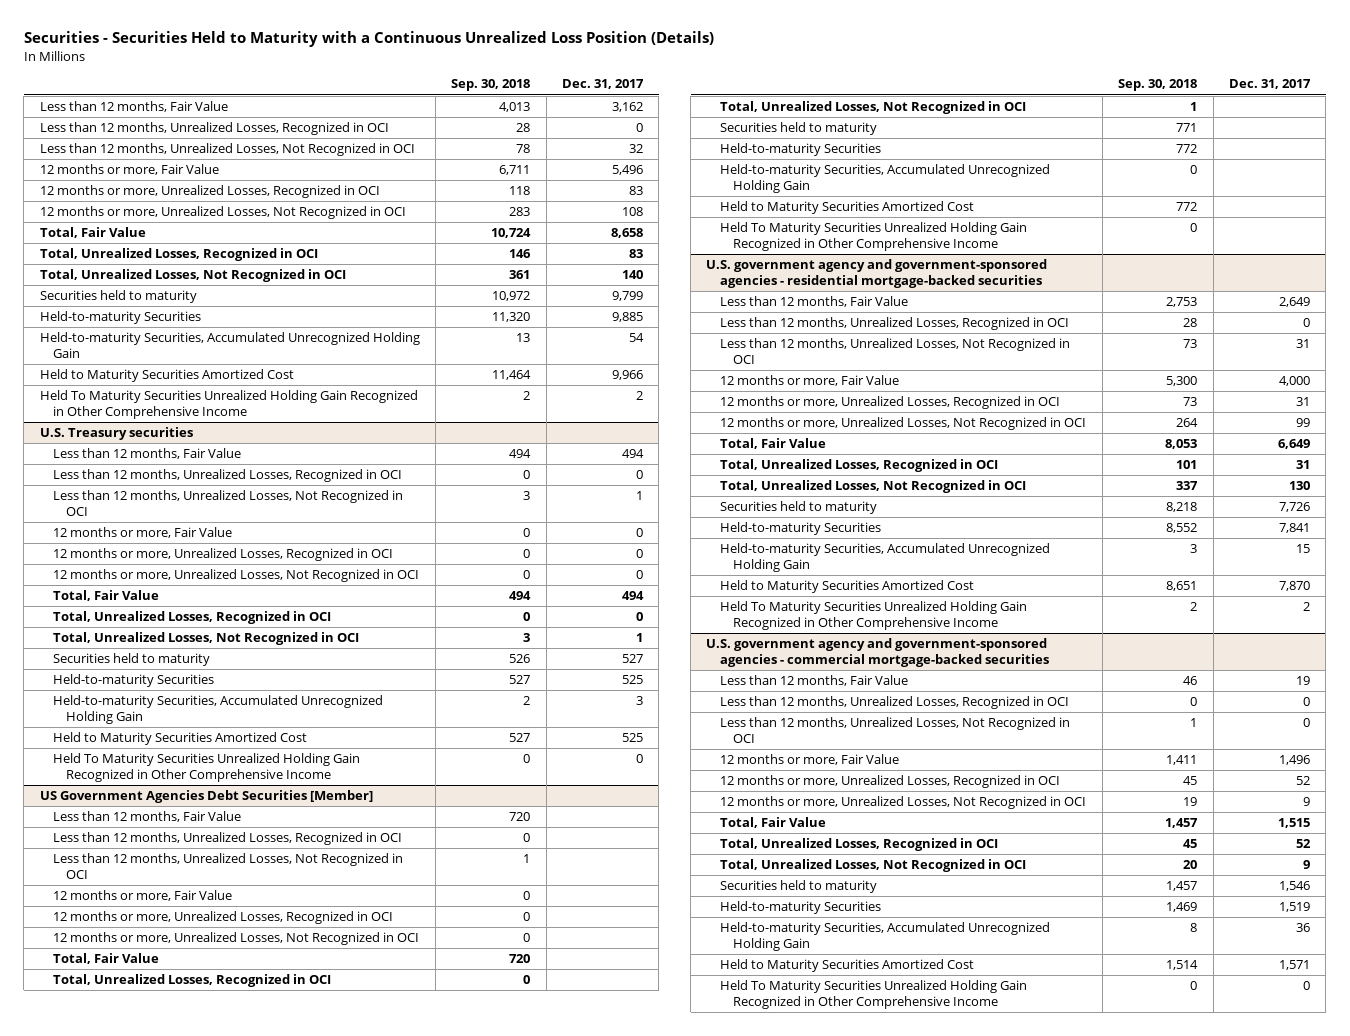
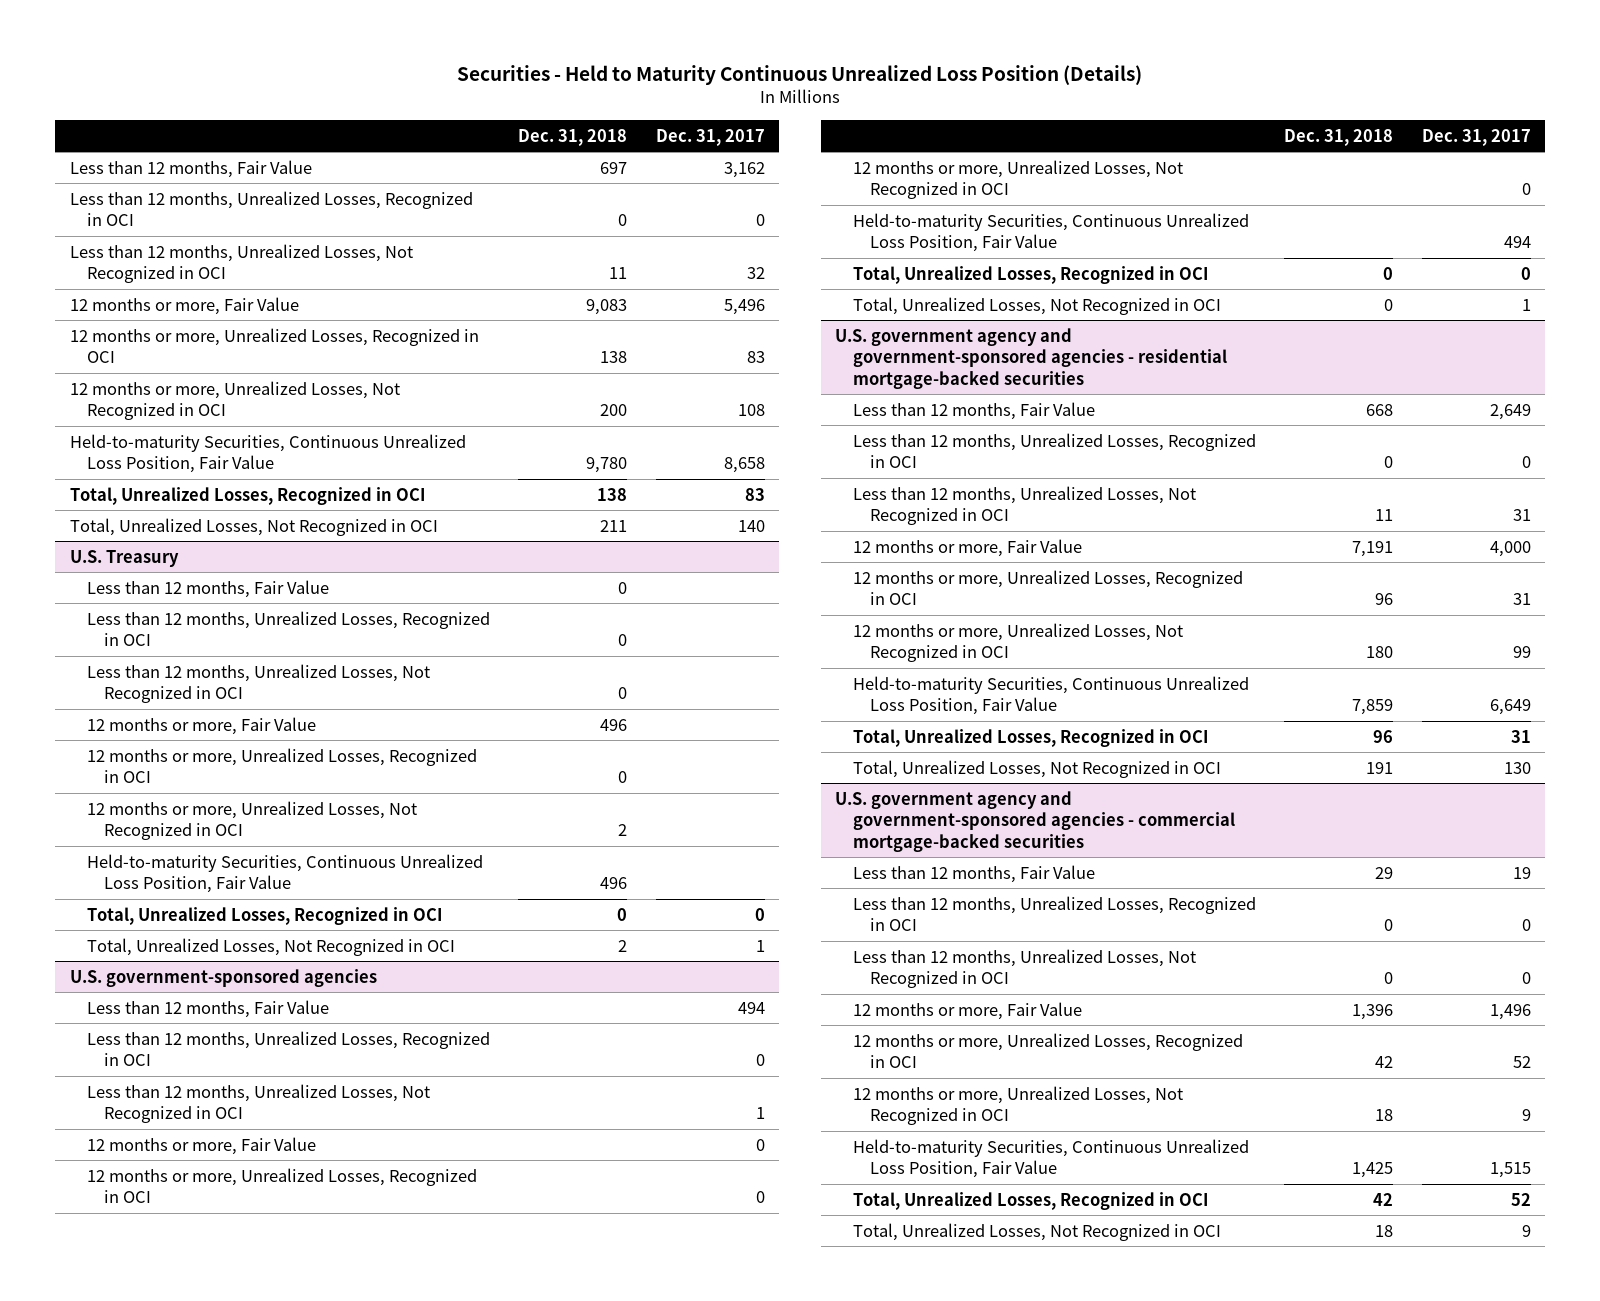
[23,31,714,48] Securities - Securities Held to Maturity with a Continuous Unrealized Loss Position (Details) -> [457,65,1143,86] Securities - Held to Maturity Continuous Unrealized Loss Position (Details)
[451,79,531,92] Sep. 30, 2018 -> none
none -> [518,128,628,146] Dec. 31, 2018
[39,227,146,239] Total, Fair Value -> [69,433,466,474] Held-to-maturity Securities, Continuous Unrealized Loss Position, Fair Value
[39,290,197,304] Securities held to maturity -> none
[39,311,201,325] Held-to-maturity Securities -> none
[39,332,420,358] Held-to-maturity Securities, Accumulated Unrecognized Holding Gain -> none
[39,369,294,383] Held to Maturity Securities Amortized Cost -> none
[39,390,418,419] Held To Maturity Securities Unrealized Holding Gain Recognized in Other Comprehensive Income -> none
[39,427,193,441] U.S. Treasury securities -> [69,549,179,567] U.S. Treasury
none -> [86,579,329,598] Less than 12 months, Fair Value
none -> [86,610,490,647] Less than 12 months, Unrealized Losses, Recognized in OCI
none -> [86,663,430,704] Less than 12 months, Unrealized Losses, Not Recognized in OCI
none -> [86,716,316,735] 12 months or more, Fair Value
none -> [86,747,477,784] 12 months or more, Unrealized Losses, Recognized in OCI
none -> [86,800,417,841] 12 months or more, Unrealized Losses, Not Recognized in OCI
none -> [86,853,483,894] Held-to-maturity Securities, Continuous Unrealized Loss Position, Fair Value
none -> [86,906,442,925] Total, Unrealized Losses, Recognized in OCI
none -> [86,937,455,956] Total, Unrealized Losses, Not Recognized in OCI
none -> [69,968,377,987] U.S. government-sponsored agencies
[52,590,159,602] Total, Fair Value -> [852,212,1249,253] Held-to-maturity Securities, Continuous Unrealized Loss Position, Fair Value
[52,653,210,667] Securities held to maturity -> none
[52,674,214,688] Held-to-maturity Securities -> none
[52,695,383,724] Held-to-maturity Securities, Accumulated Unrecognized Holding Gain -> none
[52,732,307,746] Held to Maturity Securities Amortized Cost -> none
[52,753,360,782] Held To Maturity Securities Unrealized Holding Gain Recognized in Other Comprehensive Income -> none
[39,790,373,804] US Government Agencies Debt Securities [Member] -> none
[52,811,241,823] Less than 12 months, Fair Value -> none
[52,832,402,846] Less than 12 months, Unrealized Losses, Recognized in OCI -> none
[52,853,403,879] Less than 12 months, Unrealized Losses, Not Recognized in OCI -> none
[52,890,232,902] 12 months or more, Fair Value -> none
[52,911,393,925] 12 months or more, Unrealized Losses, Recognized in OCI -> none
[52,932,419,946] 12 months or more, Unrealized Losses, Not Recognized in OCI -> none
[52,953,159,965] Total, Fair Value -> none
[52,974,331,988] Total, Unrealized Losses, Recognized in OCI -> none
[719,101,1026,115] Total, Unrealized Losses, Not Recognized in OCI -> none
[719,122,877,136] Securities held to maturity -> none
[719,143,881,157] Held-to-maturity Securities -> none
[719,164,1050,193] Held-to-maturity Securities, Accumulated Unrecognized Holding Gain -> none
[719,201,974,215] Held to Maturity Securities Amortized Cost -> none
[719,222,1027,251] Held To Maturity Securities Unrealized Holding Gain Recognized in Other Comprehensive Income -> none
[719,438,826,450] Total, Fair Value -> [852,675,1249,716] Held-to-maturity Securities, Continuous Unrealized Loss Position, Fair Value
[719,501,877,515] Securities held to maturity -> none
[719,522,881,536] Held-to-maturity Securities -> none
[719,543,1050,572] Held-to-maturity Securities, Accumulated Unrecognized Holding Gain -> none
[719,580,974,594] Held to Maturity Securities Amortized Cost -> none
[719,601,1027,630] Held To Maturity Securities Unrealized Holding Gain Recognized in Other Comprehensive Income -> none
[719,817,826,829] Total, Fair Value -> [852,1138,1249,1179] Held-to-maturity Securities, Continuous Unrealized Loss Position, Fair Value
[719,880,877,894] Securities held to maturity -> none
[719,901,881,915] Held-to-maturity Securities -> none
[719,922,1050,951] Held-to-maturity Securities, Accumulated Unrecognized Holding Gain -> none
[719,959,974,973] Held to Maturity Securities Amortized Cost -> none
[719,980,1027,1009] Held To Maturity Securities Unrealized Holding Gain Recognized in Other Comprehensive Income -> none

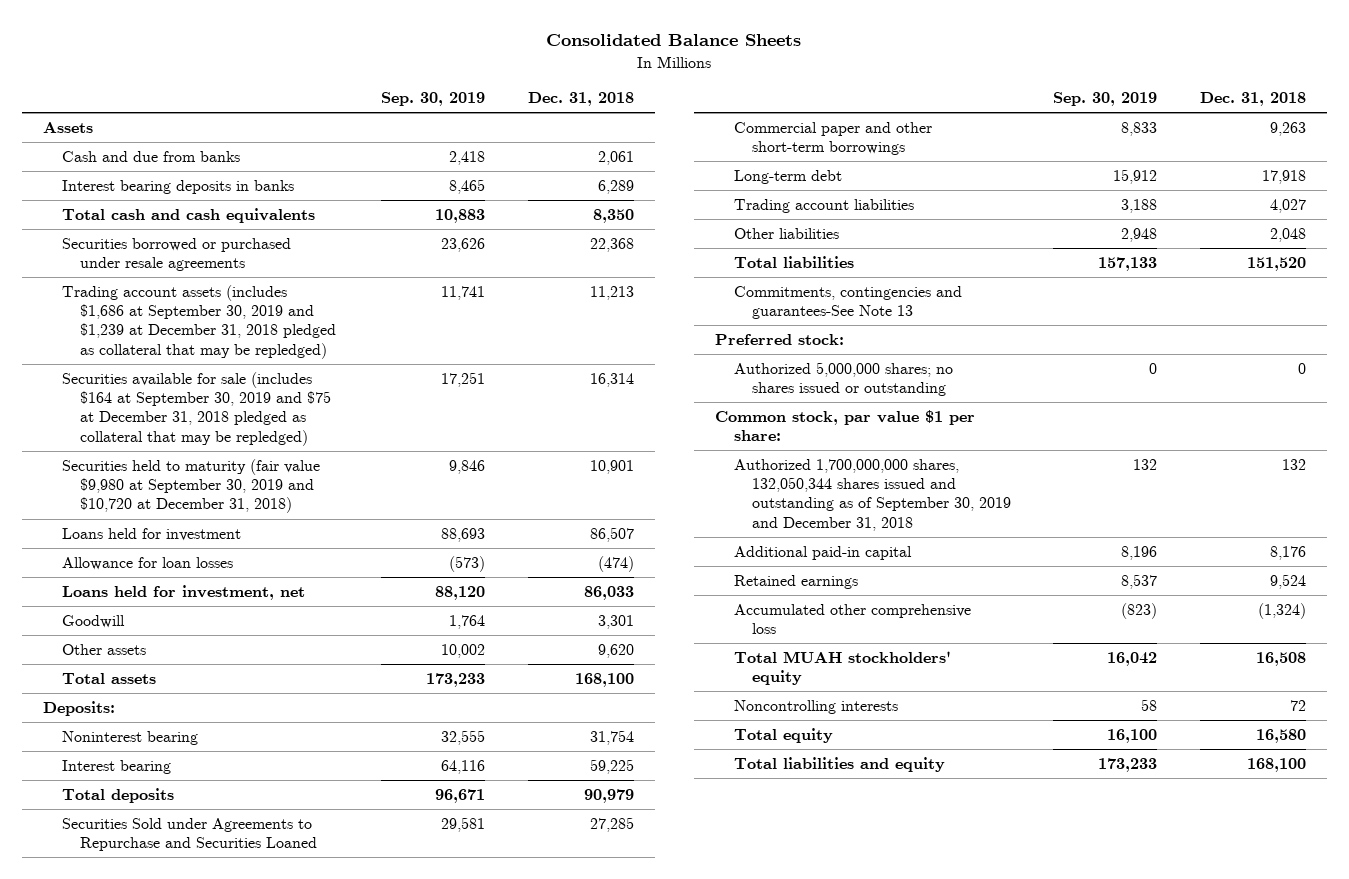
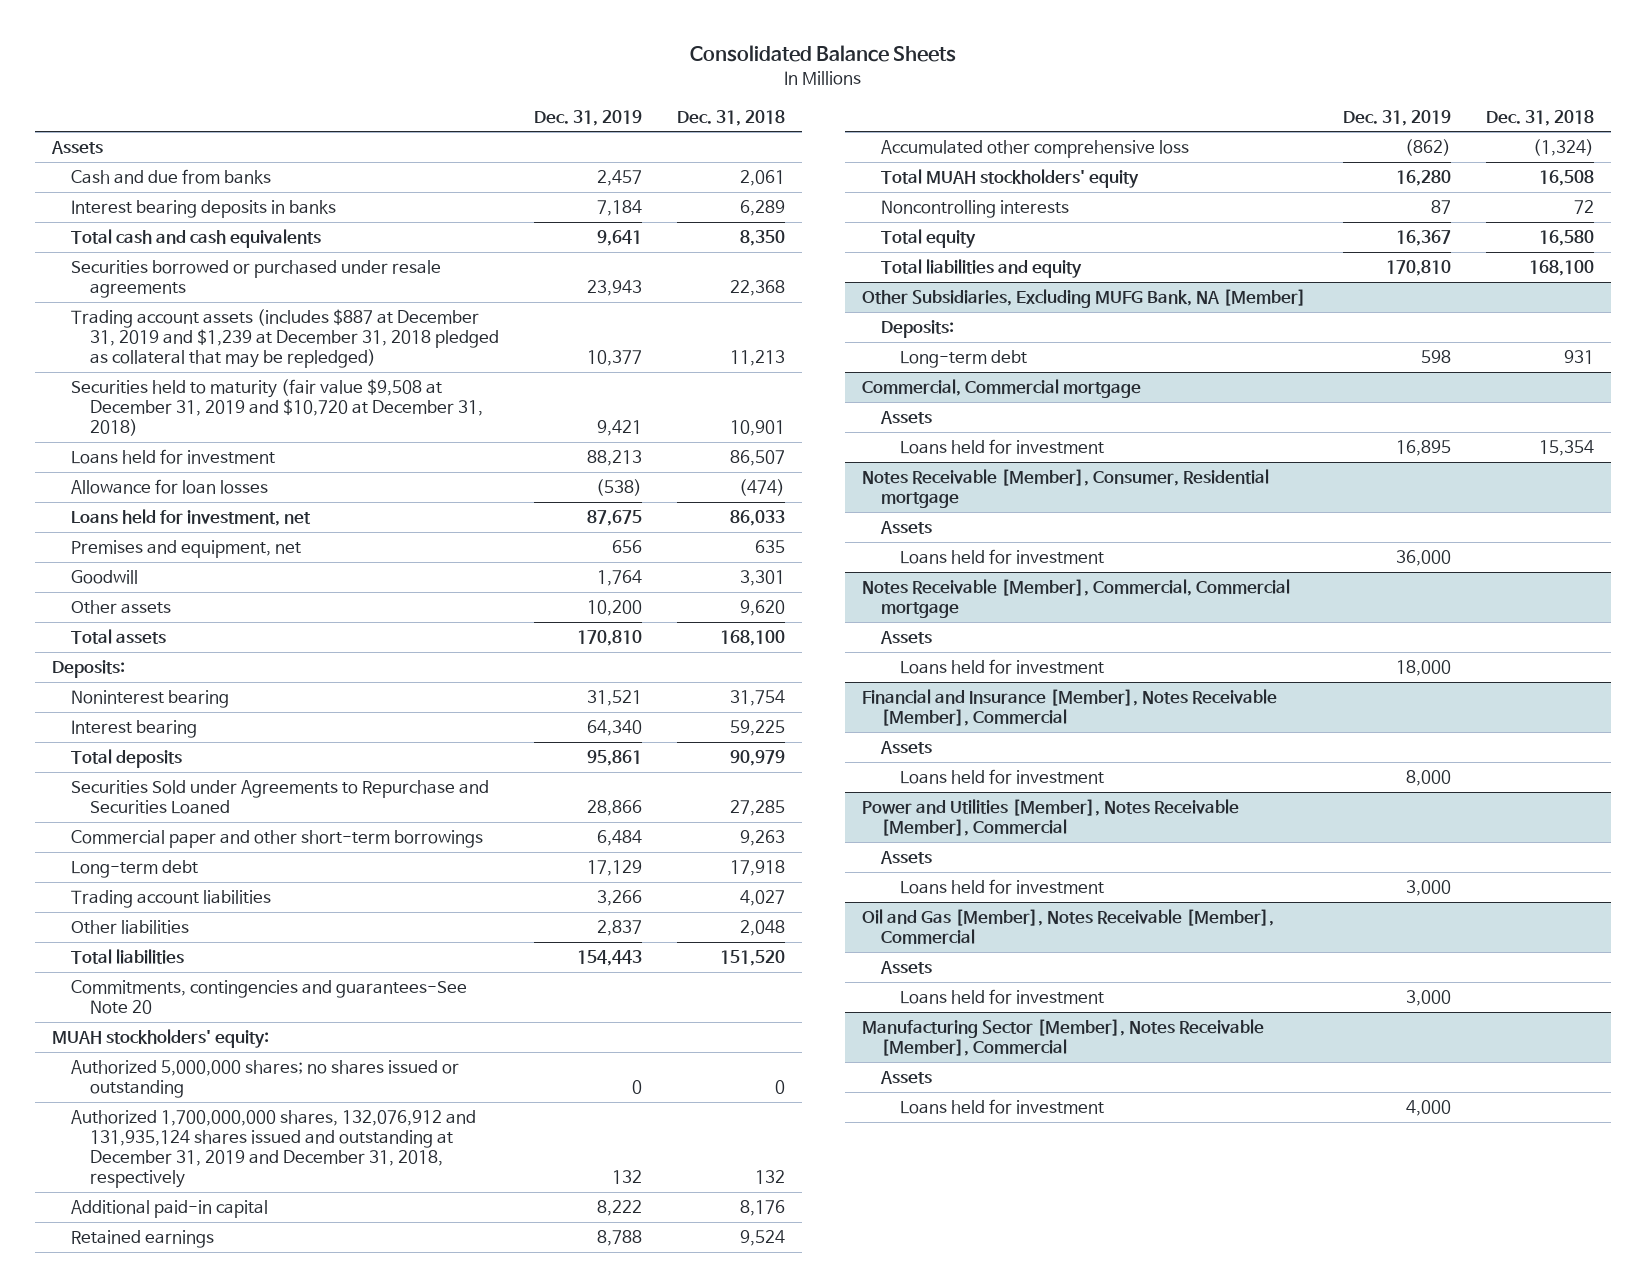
[381,92,486,107] Sep. 30, 2019 -> none
none -> [533,109,642,126] Dec. 31, 2019
[61,371,331,446] Securities available for sale (includes $164 at September 30, 2019 and $75 at December 31, 2018 pledged as collateral that may be repledged) -> none
[61,284,336,359] Trading account assets (includes $1,686 at September 30, 2019 and $1,239 at December 31, 2018 pledged as collateral that may be repledged) -> [71,309,500,369] Trading account assets (includes $887 at December 31, 2019 and $1,239 at December 31, 2018 pledged as collateral that may be repledged)
[61,458,320,514] Securities held to maturity (fair value $9,980 at September 30, 2019 and $10,720 at December 31, 2018) -> [71,379,484,437] Securities held to maturity (fair value $9,508 at December 31, 2019 and $10,720 at December 31, 2018)
none -> [71,540,302,559] Premises and equipment, net
[715,333,845,345] Preferred stock: -> none
[733,285,962,320] Commitments, contingencies and guarantees-See Note 13 -> [71,980,468,1015] Commitments, contingencies and guarantees-See Note 20
none -> [52,1029,270,1049] MUAH stockholders' equity:
[715,409,976,442] Common stock, par value $1 per share: -> none
[733,458,1011,531] Authorized 1,700,000,000 shares, 132,050,344 shares issued and outstanding as of September 30, 2019 and December 31, 2018 -> [71,1110,477,1189] Authorized 1,700,000,000 shares, 132,076,912 and 131,935,124 shares issued and outstanding at December 31, 2019 and December 31, 2018, respectively
none -> [861,289,1306,309] Other Subsidiaries, Excluding MUFG Bank, NA [Member]
none -> [880,320,954,339] Deposits:
none -> [899,350,1027,369] Long-term debt
none -> [861,379,1141,399] Commercial, Commercial mortgage
none -> [879,411,932,425] Assets
none -> [899,439,1104,455] Loans held for investment
none -> [861,469,1269,509] Notes Receivable [Member], Consumer, Residential mortgage
none -> [879,521,932,535] Assets
none -> [899,549,1104,565] Loans held for investment
none -> [861,579,1290,619] Notes Receivable [Member], Commercial, Commercial mortgage
none -> [879,631,932,645] Assets
none -> [899,659,1104,675] Loans held for investment
none -> [861,689,1277,727] Financial and Insurance [Member], Notes Receivable [Member], Commercial
none -> [879,741,932,755] Assets
none -> [899,769,1104,785] Loans held for investment
none -> [861,799,1239,837] Power and Utilities [Member], Notes Receivable [Member], Commercial
none -> [879,851,932,865] Assets
none -> [899,879,1104,895] Loans held for investment
none -> [861,909,1274,945] Oil and Gas [Member], Notes Receivable [Member], Commercial
none -> [879,961,932,975] Assets
none -> [899,989,1104,1005] Loans held for investment
none -> [861,1019,1264,1057] Manufacturing Sector [Member], Notes Receivable [Member], Commercial
none -> [879,1071,932,1085] Assets
none -> [899,1099,1104,1115] Loans held for investment

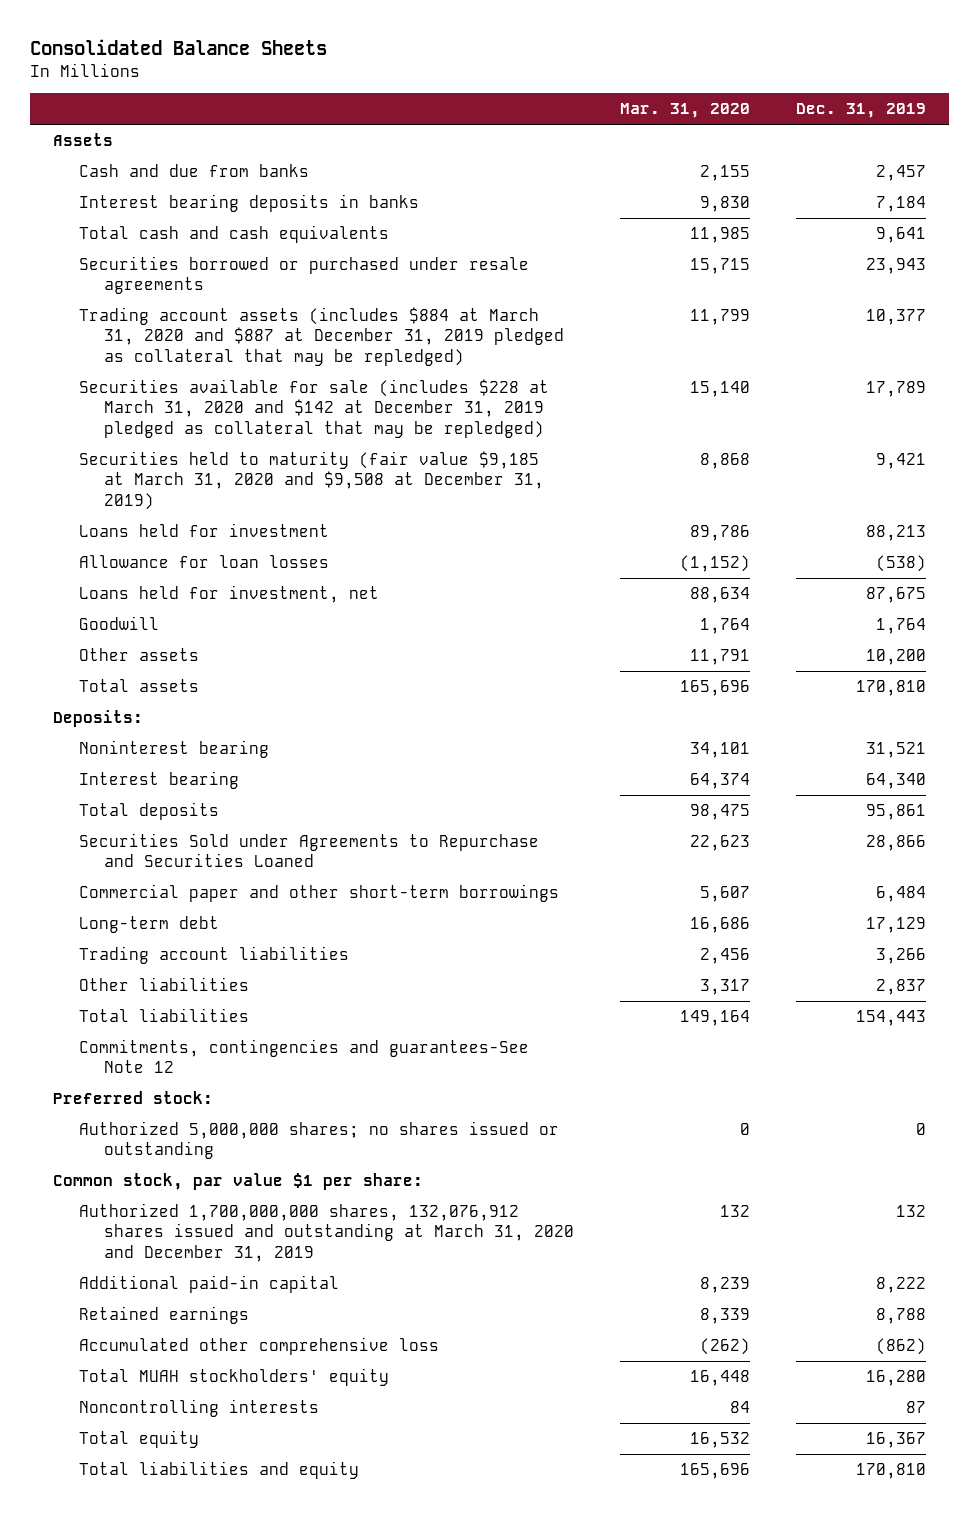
[676,109,785,126] Dec. 31, 2018 -> none
none -> [619,103,750,119] Mar. 31, 2020
[71,309,500,369] Trading account assets (includes $887 at December 31, 2019 and $1,239 at December 31, 2018 pledged as collateral that may be repledged) -> [78,307,564,366] Trading account assets (includes $884 at March 31, 2020 and $887 at December 31, 2019 pledged as collateral that may be repledged)
none -> [78,379,549,438] Securities available for sale (includes $228 at March 31, 2020 and $142 at December 31, 2019 pledged as collateral that may be repledged)
[71,379,484,437] Securities held to maturity (fair value $9,508 at December 31, 2019 and $10,720 at December 31, 2018) -> [78,451,544,510] Securities held to maturity (fair value $9,185 at March 31, 2020 and $9,508 at December 31, 2019)
[71,540,302,559] Premises and equipment, net -> none
[52,1029,270,1049] MUAH stockholders' equity: -> none
[71,980,468,1015] Commitments, contingencies and guarantees-See Note 20 -> [78,1039,529,1074] Commitments, contingencies and guarantees-See Note 12
none -> [53,1091,214,1105] Preferred stock:
none -> [53,1173,424,1191] Common stock, par value $1 per share:
[71,1110,477,1189] Authorized 1,700,000,000 shares, 132,076,912 and 131,935,124 shares issued and outstanding at December 31, 2019 and December 31, 2018, respectively -> [78,1203,574,1262] Authorized 1,700,000,000 shares, 132,076,912 shares issued and outstanding at March 31, 2020 and December 31, 2019
[861,289,1306,309] Other Subsidiaries, Excluding MUFG Bank, NA [Member] -> none
[880,320,954,339] Deposits: -> none
[899,350,1027,369] Long-term debt -> none
[861,379,1141,399] Commercial, Commercial mortgage -> none
[879,411,932,425] Assets -> none
[899,439,1104,455] Loans held for investment -> none
[861,469,1269,509] Notes Receivable [Member], Consumer, Residential mortgage -> none
[879,521,932,535] Assets -> none
[899,549,1104,565] Loans held for investment -> none
[861,579,1290,619] Notes Receivable [Member], Commercial, Commercial mortgage -> none
[879,631,932,645] Assets -> none
[899,659,1104,675] Loans held for investment -> none
[861,689,1277,727] Financial and Insurance [Member], Notes Receivable [Member], Commercial -> none
[879,741,932,755] Assets -> none
[899,769,1104,785] Loans held for investment -> none
[861,799,1239,837] Power and Utilities [Member], Notes Receivable [Member], Commercial -> none
[879,851,932,865] Assets -> none
[899,879,1104,895] Loans held for investment -> none
[861,909,1274,945] Oil and Gas [Member], Notes Receivable [Member], Commercial -> none
[879,961,932,975] Assets -> none
[899,989,1104,1005] Loans held for investment -> none
[861,1019,1264,1057] Manufacturing Sector [Member], Notes Receivable [Member], Commercial -> none
[879,1071,932,1085] Assets -> none
[899,1099,1104,1115] Loans held for investment -> none

